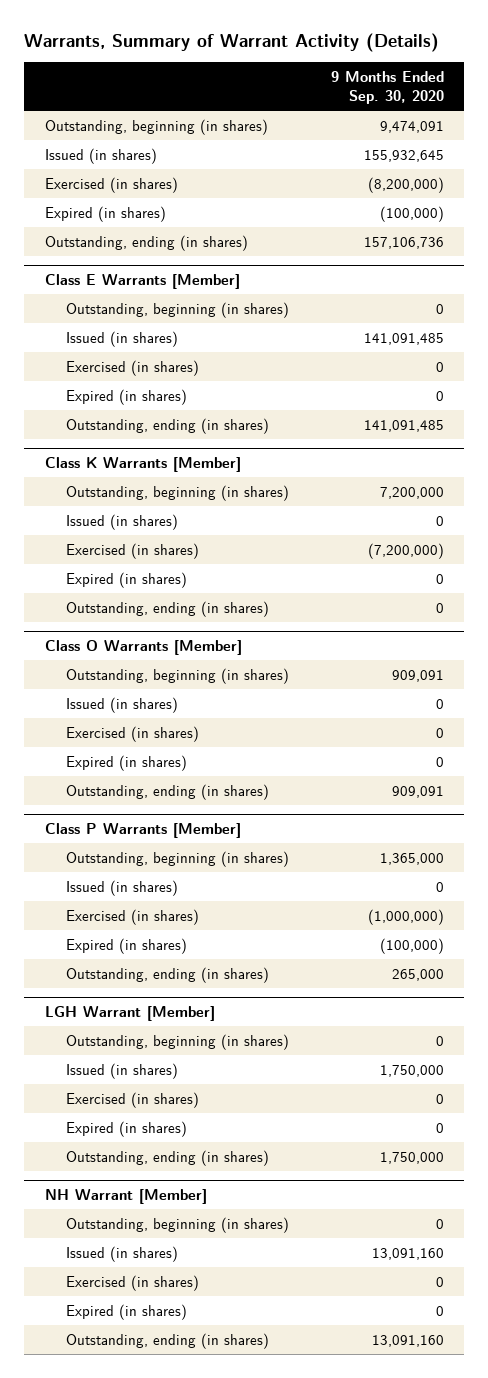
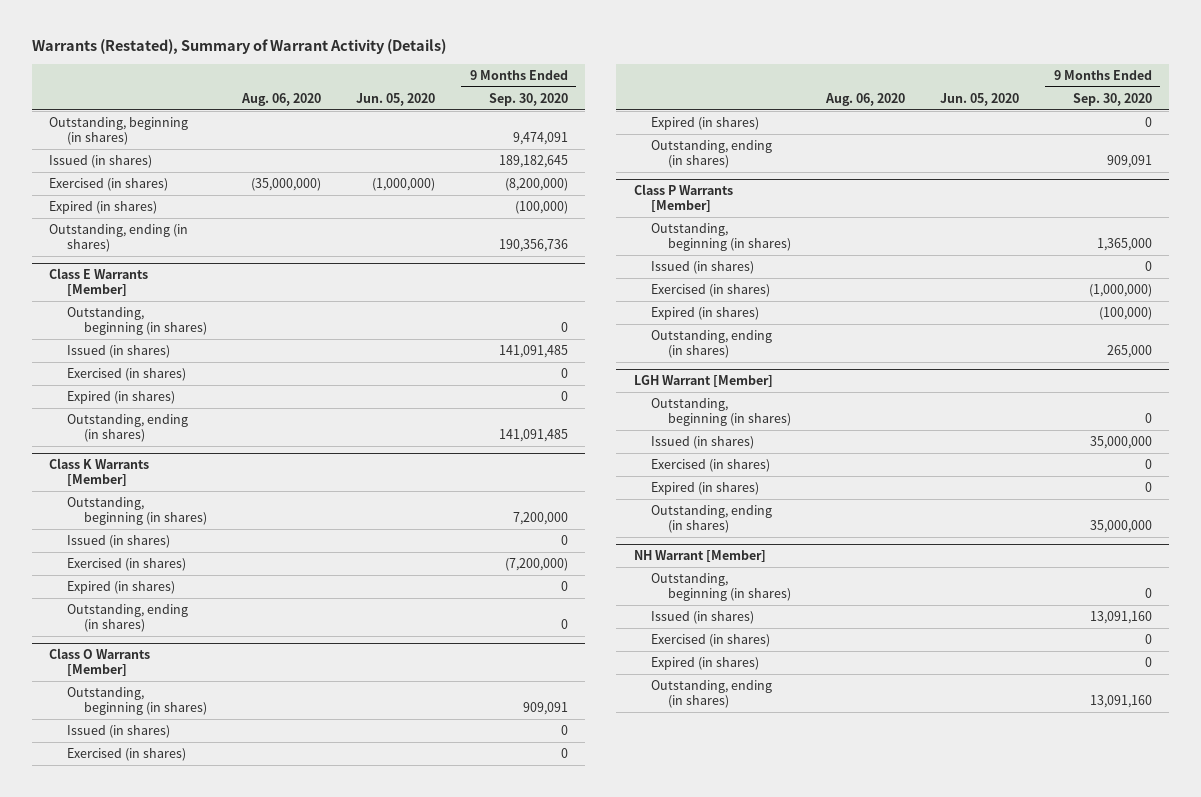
[23,33,439,53] Warrants, Summary of Warrant Activity (Details) -> [32,39,447,55] Warrants (Restated), Summary of Warrant Activity (Details)
none -> [240,92,321,106] Aug. 06, 2020
none -> [355,92,435,106] Jun. 05, 2020
[363,149,444,162] 155,932,645 -> [498,155,568,169] 189,182,645
[363,236,444,249] 157,106,736 -> [498,238,568,252] 190,356,736
[379,1064,444,1077] 1,750,000 -> [1089,436,1152,450] 35,000,000
[379,1151,444,1164] 1,750,000 -> [1089,519,1152,533] 35,000,000

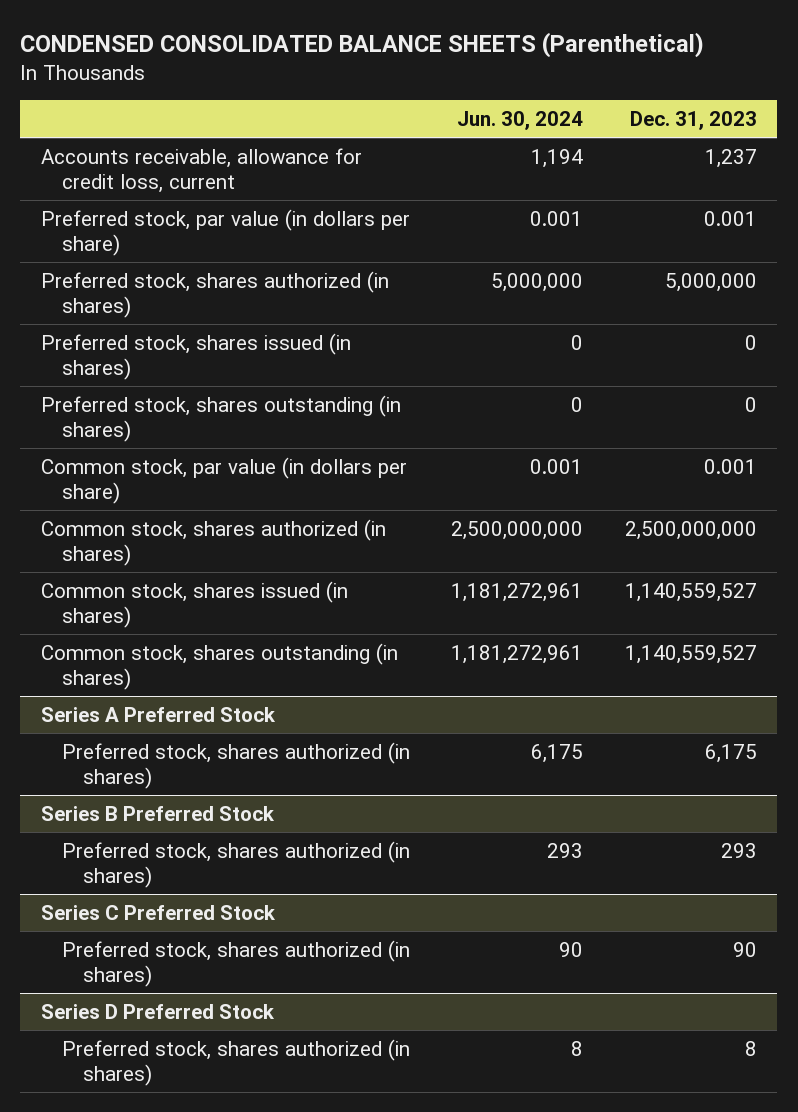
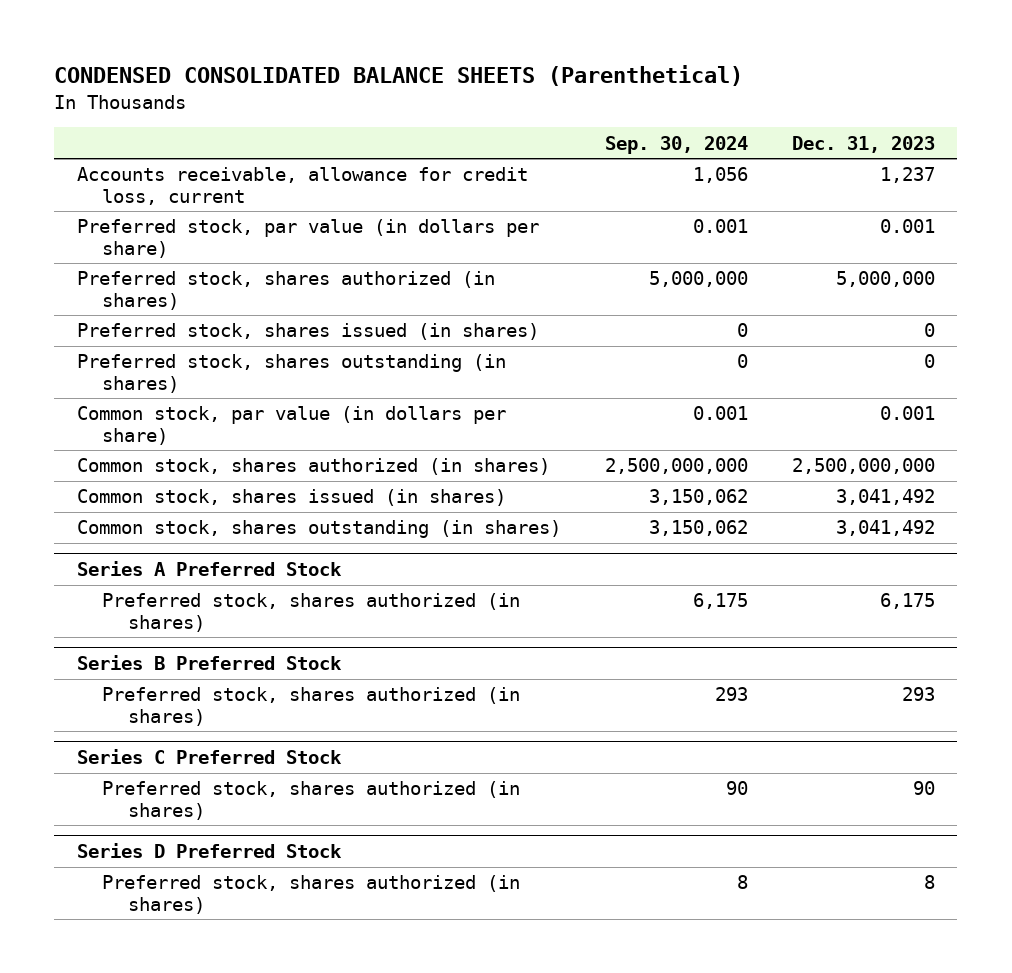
[457,111,584,131] Jun. 30, 2024 -> none
none -> [604,135,748,154] Sep. 30, 2024
[624,582,757,602] 1,140,559,527 -> [836,489,936,506] 3,041,492
[624,644,757,664] 1,140,559,527 -> [836,520,936,537] 3,041,492

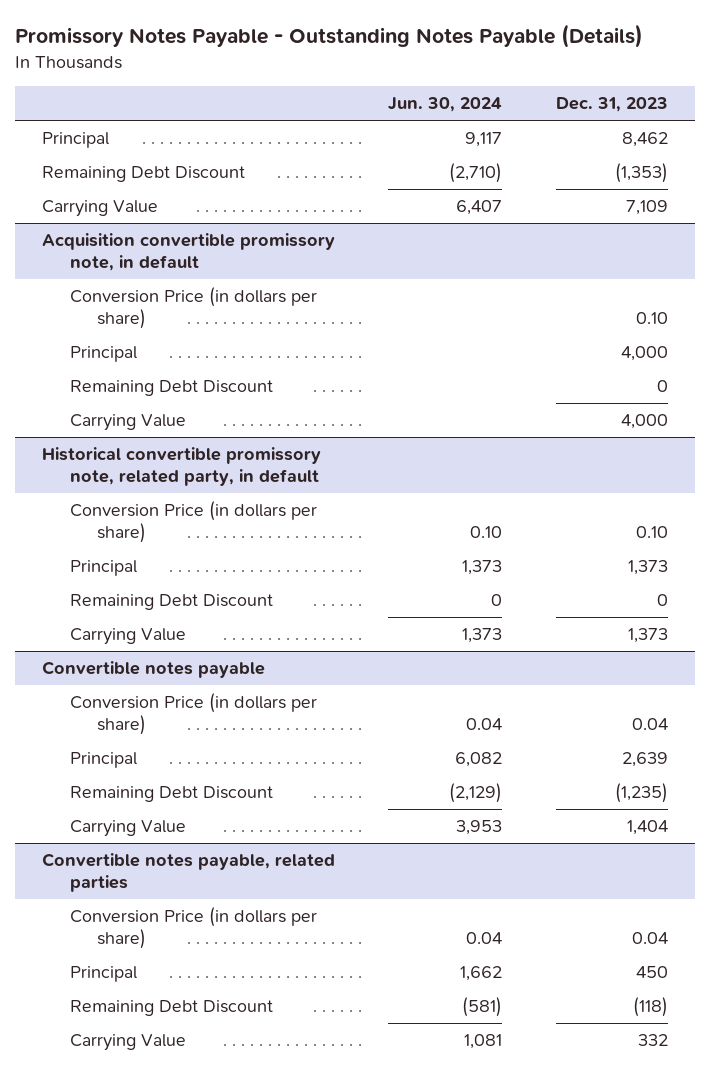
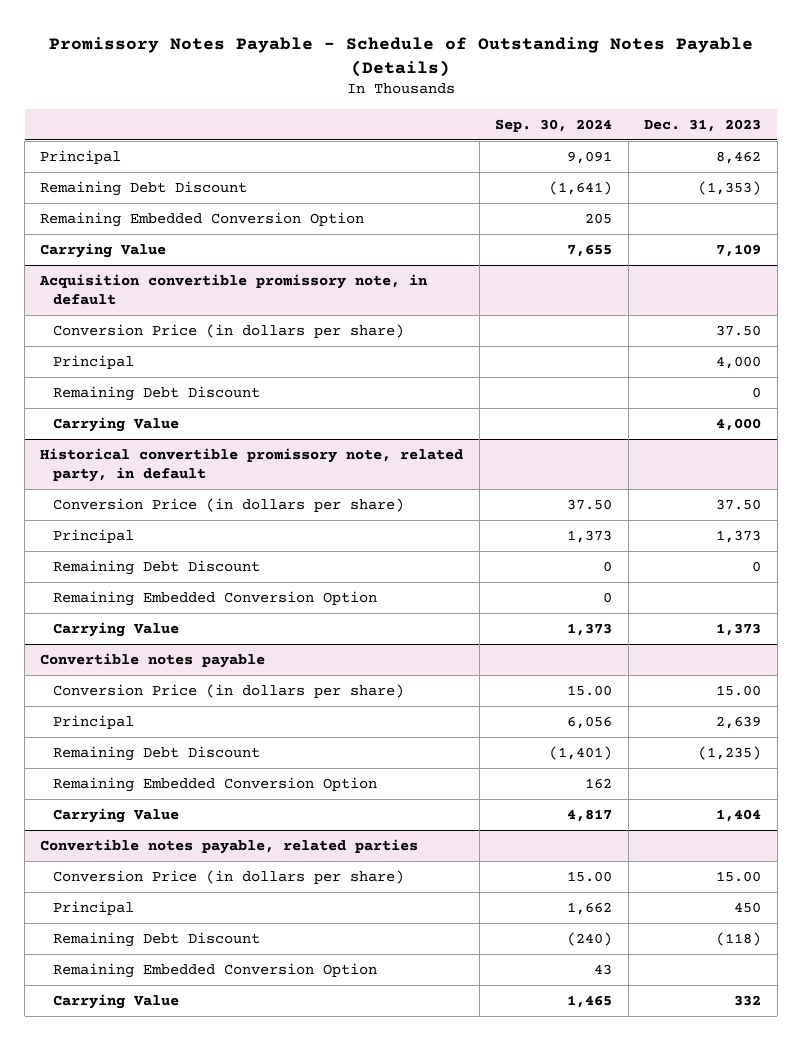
[15,24,644,49] Promissory Notes Payable - Outstanding Notes Payable (Details) -> [48,36,753,77] Promissory Notes Payable - Schedule of Outstanding Notes Payable (Details)
[388,97,503,113] Jun. 30, 2024 -> none
none -> [495,118,613,132] Sep. 30, 2024
none -> [40,211,365,227] Remaining Embedded Conversion Option
[635,312,668,325] 0.10 -> [716,324,762,336] 37.50
[635,526,668,539] 0.10 -> [716,498,762,510] 37.50
none -> [53,590,378,606] Remaining Embedded Conversion Option
[631,718,668,731] 0.04 -> [716,684,762,696] 15.00
none -> [53,776,378,792] Remaining Embedded Conversion Option
[631,932,668,945] 0.04 -> [716,870,762,882] 15.00
none -> [53,962,378,978] Remaining Embedded Conversion Option

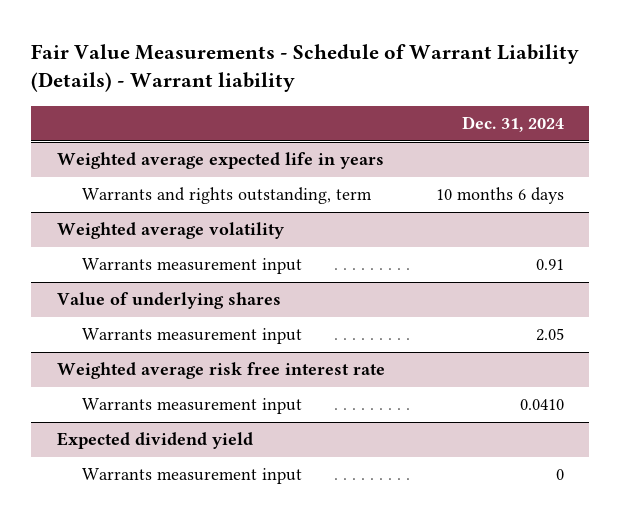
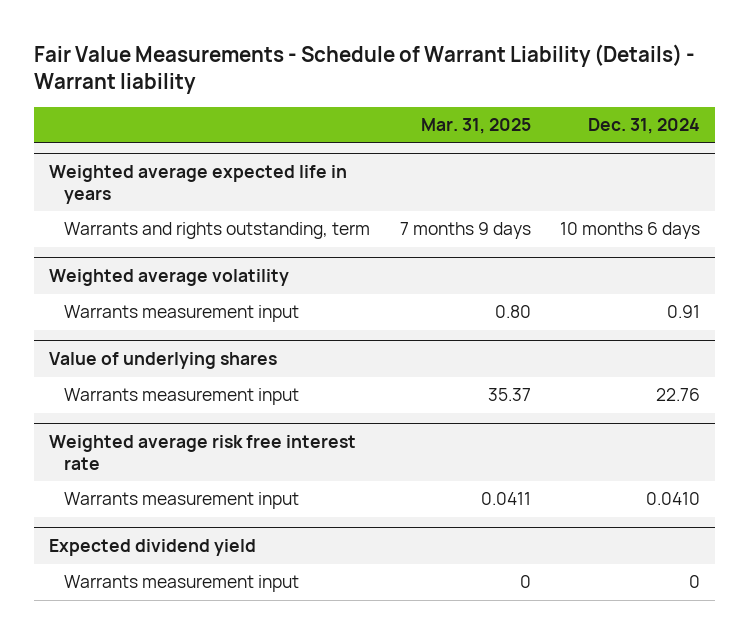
none -> [420,118,531,135] Mar. 31, 2025
[535,328,564,342] 2.05 -> [656,388,701,402] 22.76

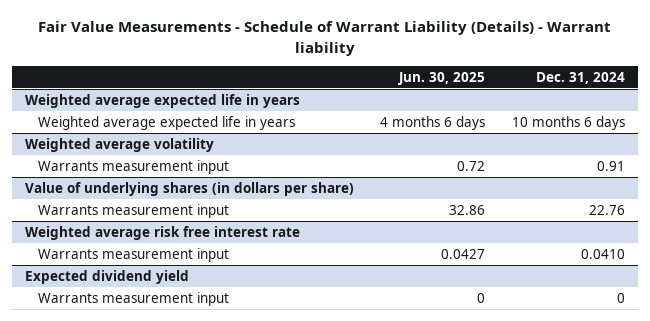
[420,118,531,135] Mar. 31, 2025 -> none
none -> [398,71,486,85] Jun. 30, 2025
[64,222,371,240] Warrants and rights outstanding, term -> [38,115,296,130] Weighted average expected life in years
[48,352,277,370] Value of underlying shares -> [24,181,354,196] Value of underlying shares (in dollars per share)

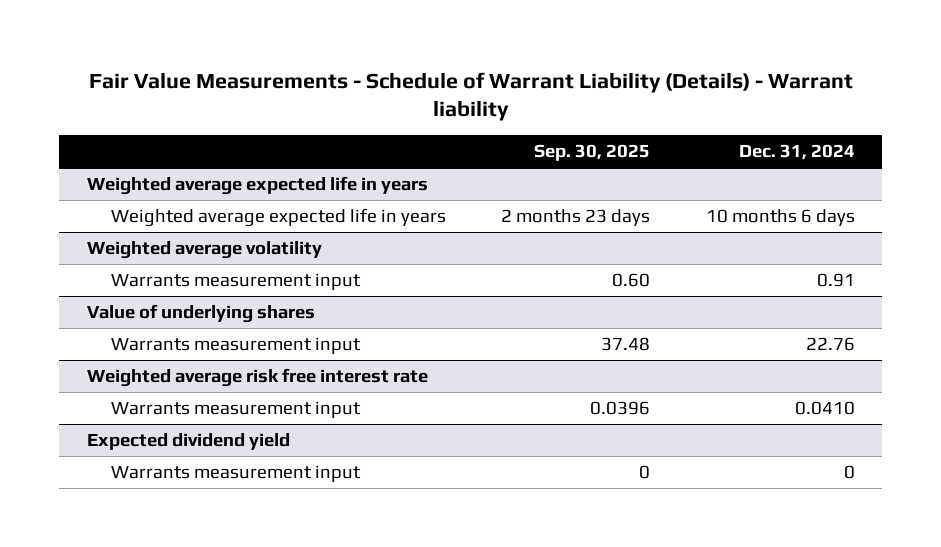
[398,71,486,85] Jun. 30, 2025 -> none
none -> [534,144,651,162] Sep. 30, 2025
[24,181,354,196] Value of underlying shares (in dollars per share) -> [86,304,315,324] Value of underlying shares

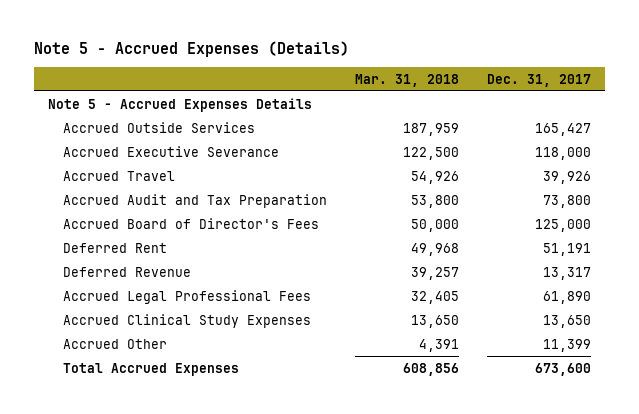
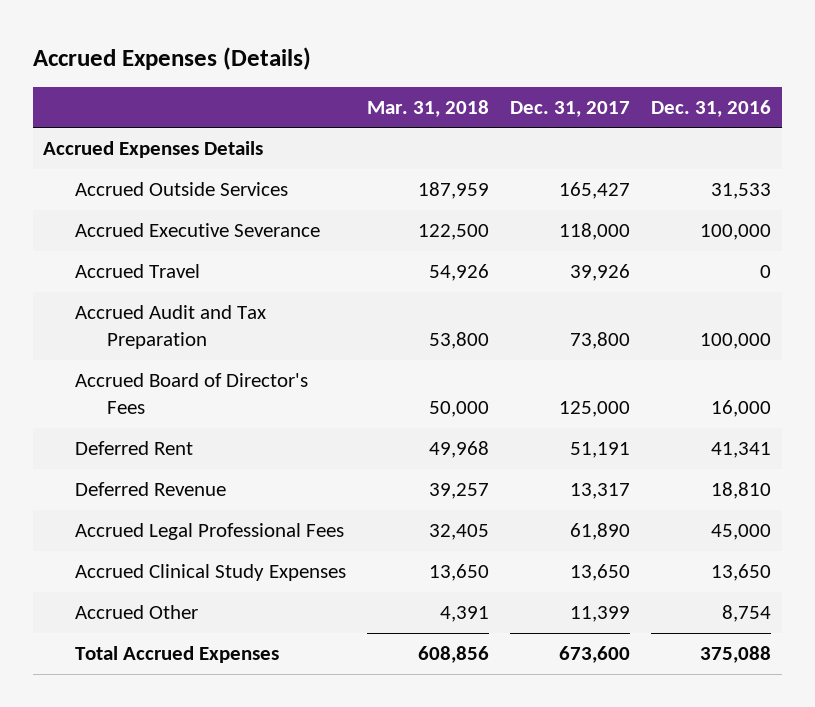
[33,41,349,58] Note 5 - Accrued Expenses (Details) -> [32,46,311,70] Accrued Expenses (Details)
none -> [651,99,772,117] Dec. 31, 2016
[47,97,312,112] Note 5 - Accrued Expenses Details -> [43,141,264,159] Accrued Expenses Details

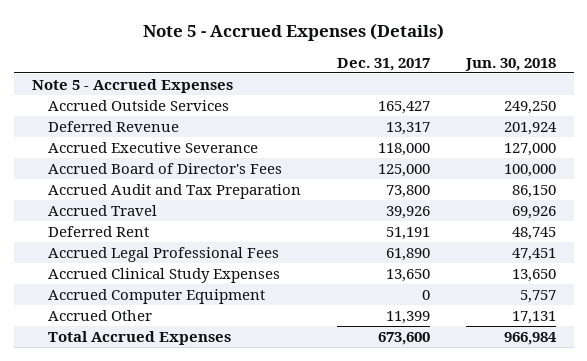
[32,46,311,70] Accrued Expenses (Details) -> [142,22,444,41] Note 5 - Accrued Expenses (Details)
[367,99,490,117] Mar. 31, 2018 -> none
[651,99,772,117] Dec. 31, 2016 -> none
none -> [464,57,556,71] Jun. 30, 2018
[43,141,264,159] Accrued Expenses Details -> [31,78,233,93] Note 5 - Accrued Expenses
[74,482,226,497] Deferred Revenue -> [47,120,179,132] Deferred Revenue
[74,305,266,350] Accrued Audit and Tax Preparation -> [47,183,301,199] Accrued Audit and Tax Preparation
[74,264,200,279] Accrued Travel -> [47,204,157,216] Accrued Travel
none -> [47,288,265,304] Accrued Computer Equipment

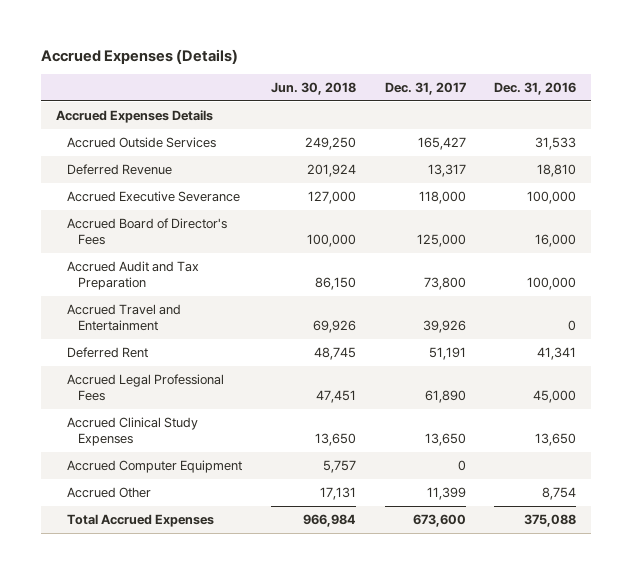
[142,22,444,41] Note 5 - Accrued Expenses (Details) -> [41,49,239,65] Accrued Expenses (Details)
none -> [494,81,577,95] Dec. 31, 2016
[31,78,233,93] Note 5 - Accrued Expenses -> none
none -> [55,109,213,123] Accrued Expenses Details
[47,204,157,216] Accrued Travel -> [66,303,181,332] Accrued Travel and Entertainment

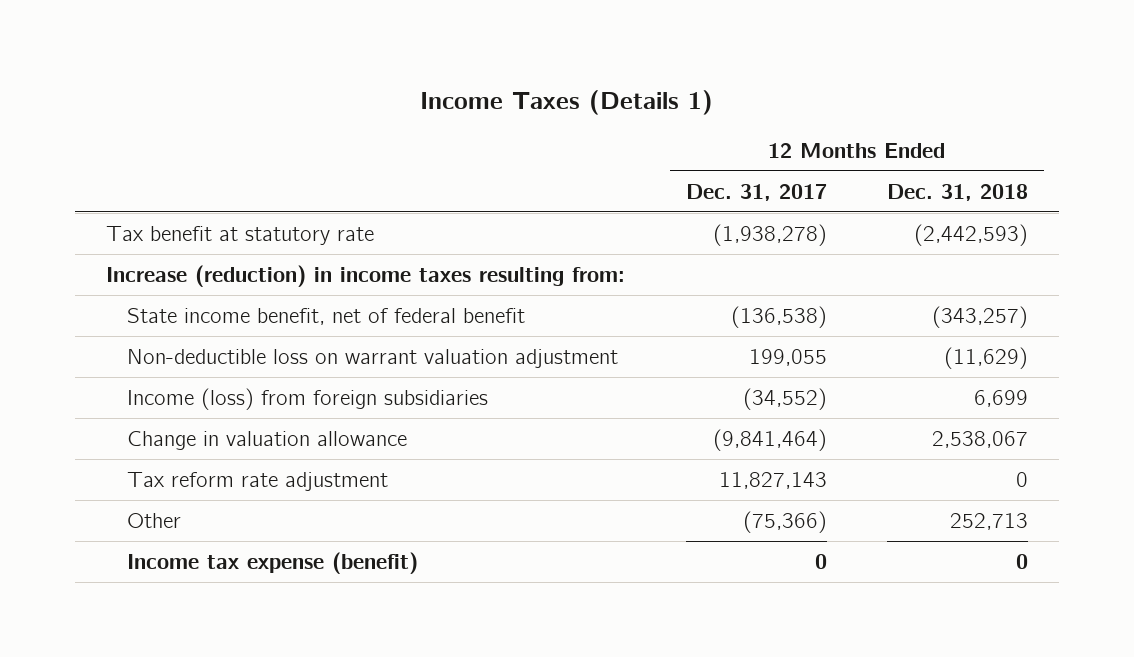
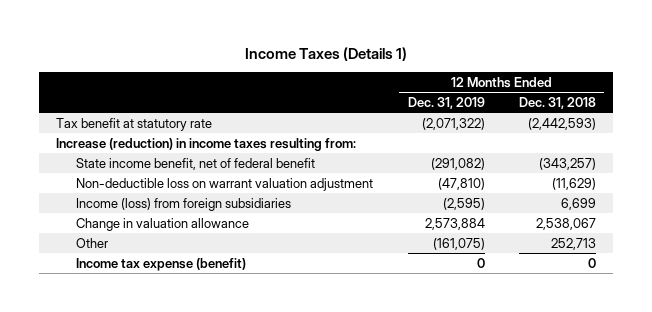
[685,183,827,201] Dec. 31, 2017 -> none
none -> [407,96,485,109] Dec. 31, 2019
[127,471,389,491] Tax reform rate adjustment -> none

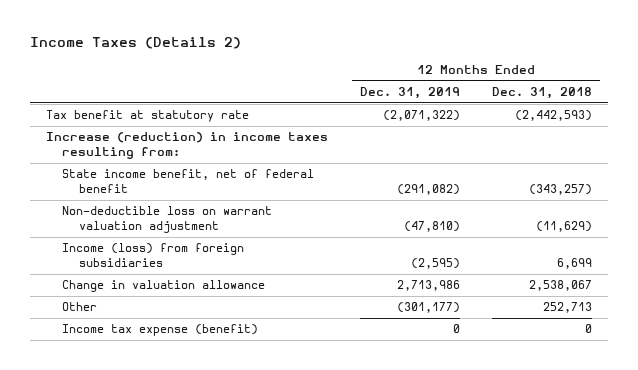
[244,46,407,61] Income Taxes (Details 1) -> [29,37,241,50] Income Taxes (Details 2)
[424,217,485,230] 2,573,884 -> [396,280,460,292] 2,713,986
[432,237,485,250] (161,075) -> [396,302,460,314] (301,177)

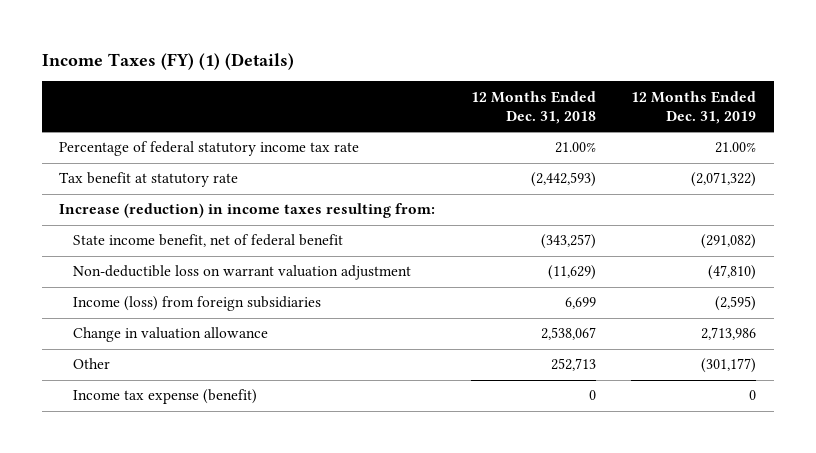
[29,37,241,50] Income Taxes (Details 2) -> [41,52,294,70] Income Taxes (FY) (1) (Details)
none -> [59,141,360,157] Percentage of federal statutory income tax rate

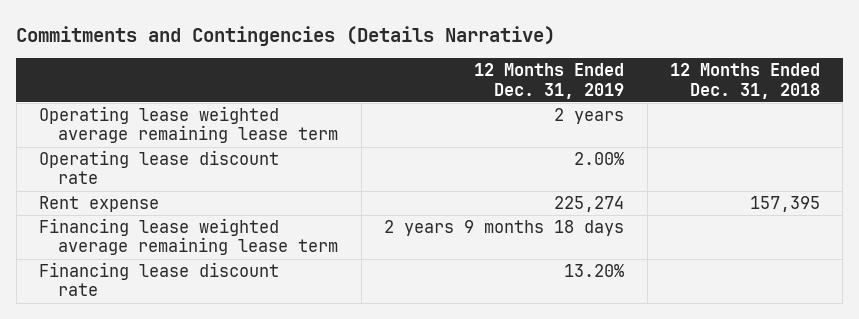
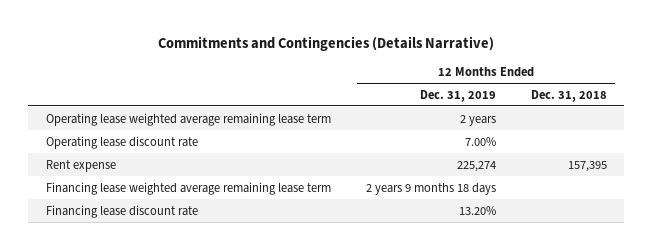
[574,152,625,166] 2.00% -> [464,136,496,146] 7.00%

